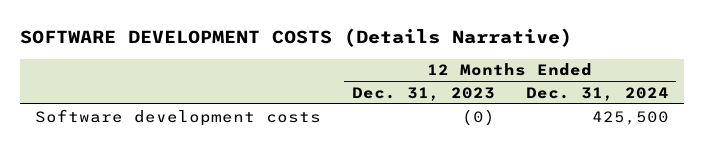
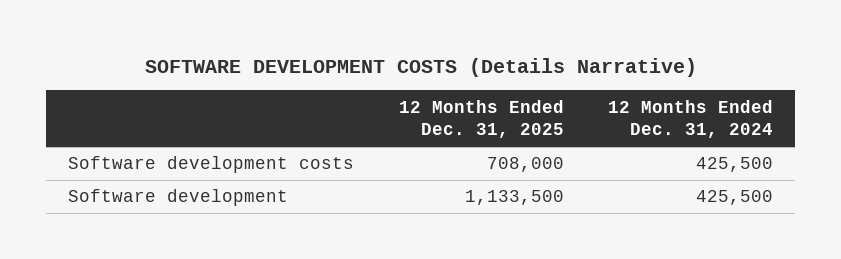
[351,86,495,101] Dec. 31, 2023 -> none
none -> [398,99,564,139] 12 Months Ended Dec. 31, 2025
none -> [68,189,289,207] Software development

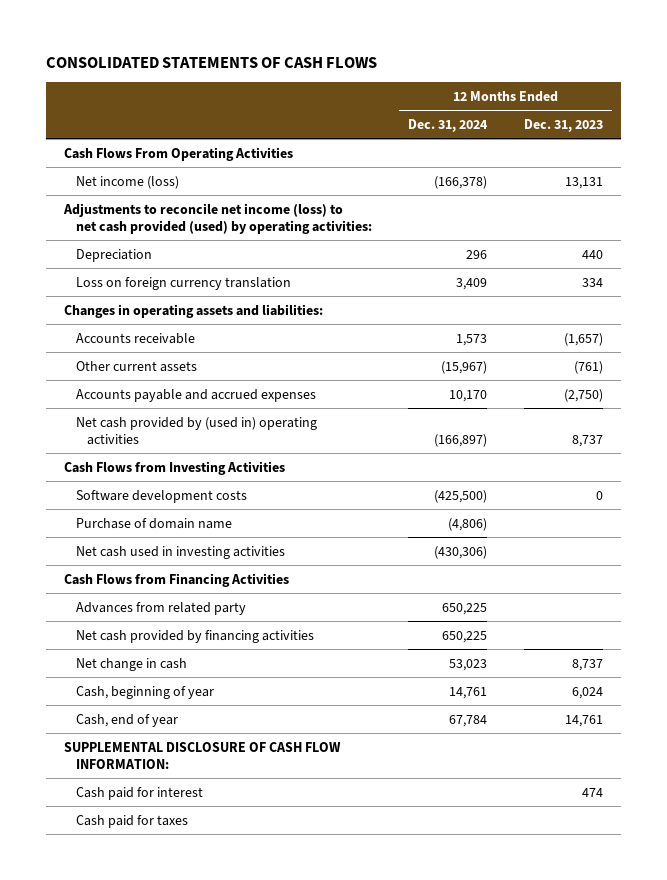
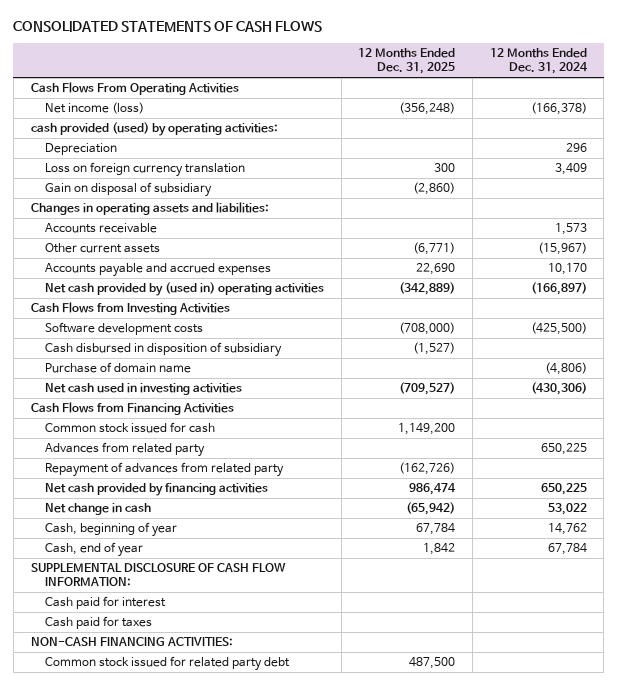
[524,118,604,132] Dec. 31, 2023 -> none
none -> [358,48,456,75] 12 Months Ended Dec. 31, 2025
[63,202,372,234] Adjustments to reconcile net income (loss) to net cash provided (used) by operating activities: -> [30,122,278,137] cash provided (used) by operating activities:
none -> [44,182,212,198] Gain on disposal of subsidiary
none -> [44,342,282,358] Cash disbursed in disposition of subsidiary
none -> [44,422,215,434] Common stock issued for cash
none -> [44,462,284,478] Repayment of advances from related party
[449,658,488,671] 53,023 -> [547,503,587,516] 53,022
[449,686,488,699] 14,761 -> [547,523,587,536] 14,762
none -> [30,637,233,648] NON-CASH FINANCING ACTIVITIES:
none -> [44,656,290,672] Common stock issued for related party debt

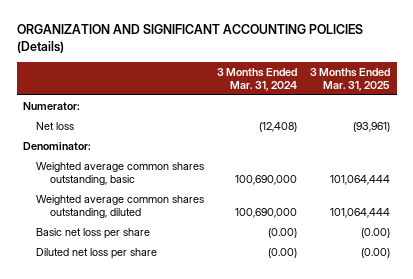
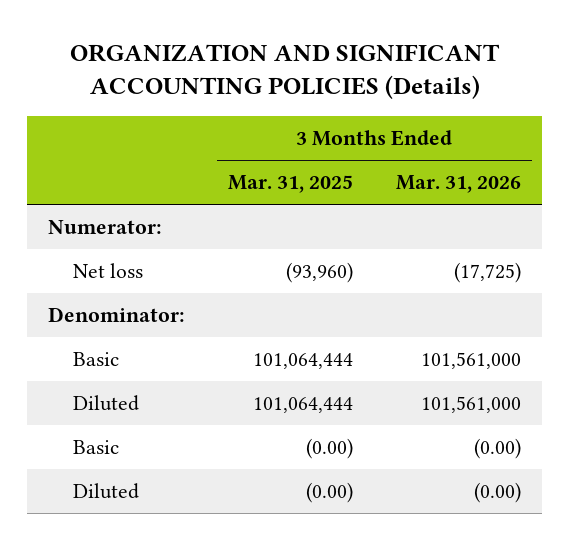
[217,67,298,92] 3 Months Ended Mar. 31, 2024 -> none
none -> [395,175,521,194] Mar. 31, 2026
[353,121,391,132] (93,961) -> [286,262,354,284] (93,960)
[36,161,205,185] Weighted average common shares outstanding, basic -> [72,352,119,367] Basic
[36,194,205,218] Weighted average common shares outstanding, diluted -> [72,395,139,412] Diluted
[36,227,151,239] Basic net loss per share -> [72,440,119,455] Basic
[36,247,158,259] Diluted net loss per share -> [72,483,139,500] Diluted

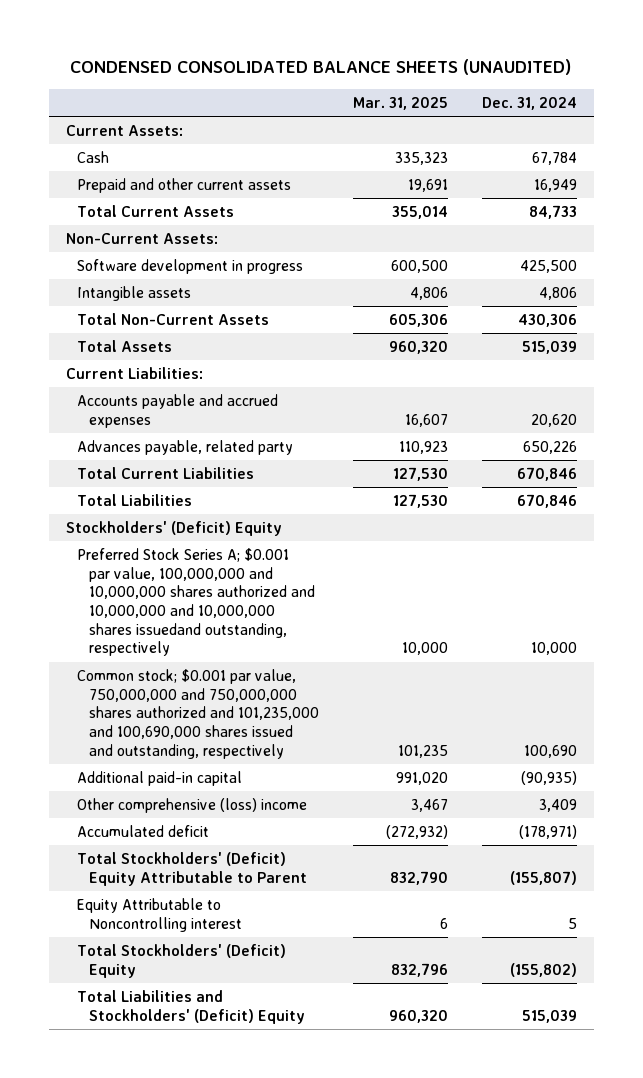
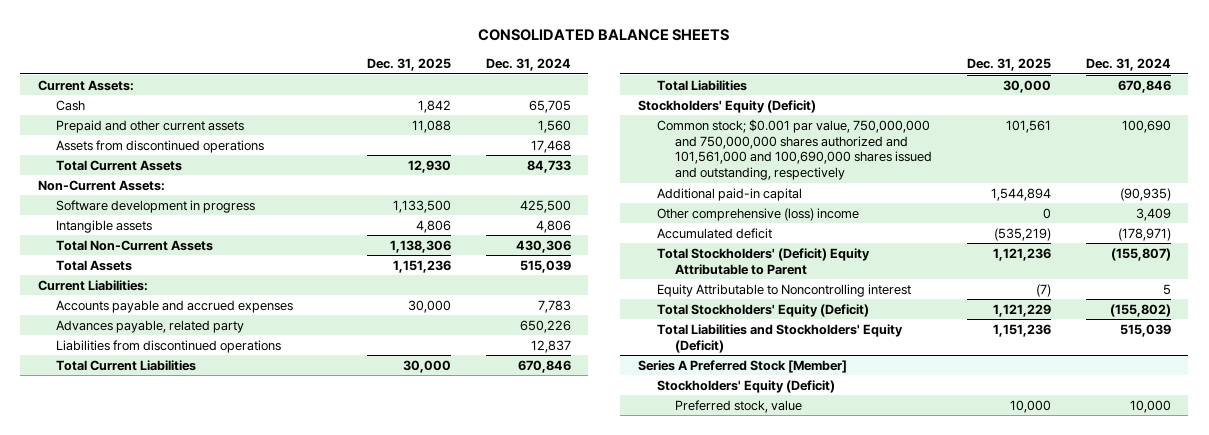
[70,59,572,76] CONDENSED CONSOLIDATED BALANCE SHEETS (UNAUDITED) -> [478,29,730,42] CONSOLIDATED BALANCE SHEETS
[352,96,448,110] Mar. 31, 2025 -> none
none -> [366,57,451,71] Dec. 31, 2025
[531,151,577,165] 67,784 -> [528,99,571,113] 65,705
[533,178,577,192] 16,949 -> [537,119,571,133] 1,560
none -> [56,139,265,153] Assets from discontinued operations
[530,413,577,427] 20,620 -> [537,299,571,313] 7,783
none -> [56,339,282,353] Liabilities from discontinued operations
[77,547,315,657] Preferred Stock Series A; $0.001 par value, 100,000,000 and 10,000,000 shares authorized and 10,000,000 and 10,000,000 shares issuedand outstanding, respectively -> none
[65,520,282,536] Stockholders' (Deficit) Equity -> [637,99,816,113] Stockholders' Equity (Deficit)
[77,668,319,759] Common stock; $0.001 par value, 750,000,000 and 750,000,000 shares authorized and 101,235,000 and 100,690,000 shares issued and outstanding, respectively -> [656,118,933,181] Common stock; $0.001 par value, 750,000,000 and 750,000,000 shares authorized and 101,561,000 and 100,690,000 shares issued and outstanding, respectively
[77,943,287,978] Total Stockholders' (Deficit) Equity -> [656,303,869,317] Total Stockholders' Equity (Deficit)
[77,989,305,1024] Total Liabilities and Stockholders' (Deficit) Equity -> [656,323,903,353] Total Liabilities and Stockholders' Equity (Deficit)
none -> [637,359,847,373] Series A Preferred Stock [Member]
none -> [656,379,835,393] Stockholders' Equity (Deficit)
none -> [675,399,803,413] Preferred stock, value

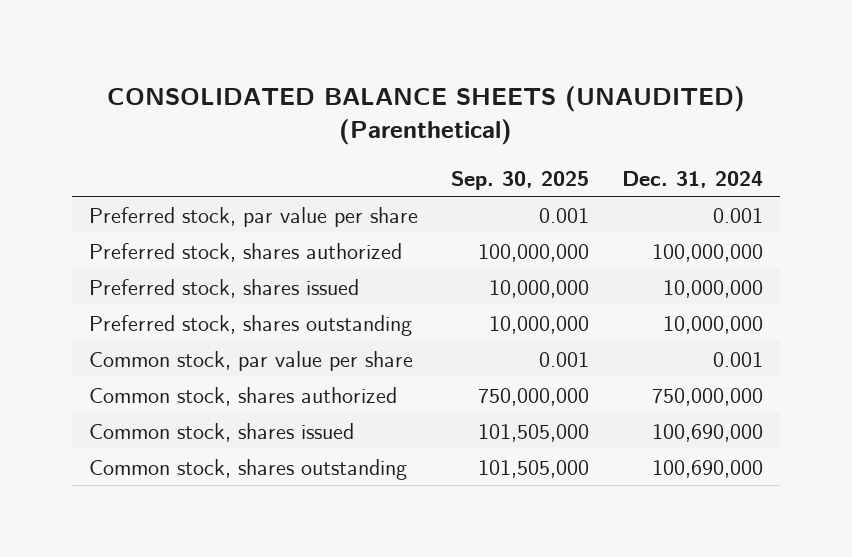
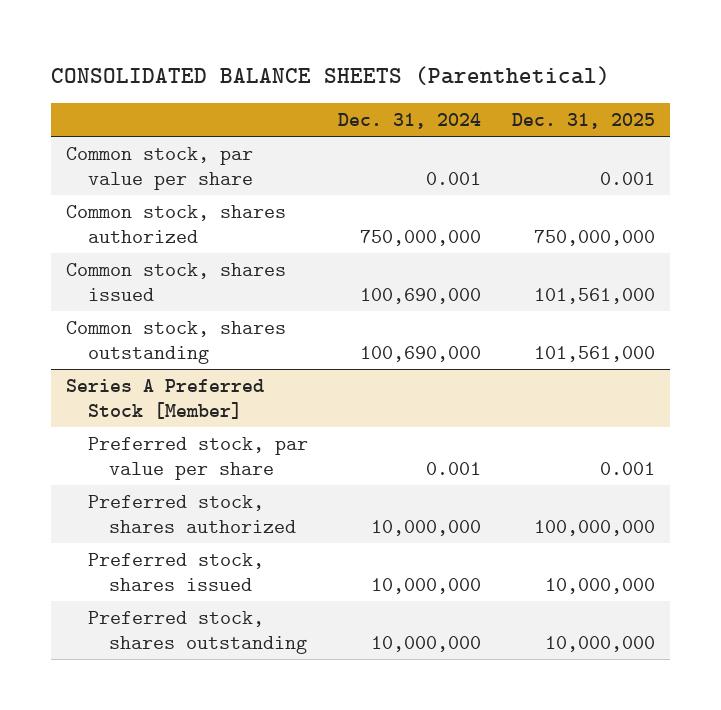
[106,86,745,146] CONSOLIDATED BALANCE SHEETS (UNAUDITED) (Parenthetical) -> [51,65,611,85] CONSOLIDATED BALANCE SHEETS (Parenthetical)
[450,170,589,190] Sep. 30, 2025 -> none
none -> [511,113,655,130] Dec. 31, 2025
[88,206,418,227] Preferred stock, par value per share -> none
[88,242,402,262] Preferred stock, shares authorized -> none
[88,278,359,298] Preferred stock, shares issued -> none
[88,314,412,336] Preferred stock, shares outstanding -> none
none -> [66,378,265,419] Series A Preferred Stock [Member]
none -> [87,436,308,480] Preferred stock, par value per share
none -> [87,494,297,533] Preferred stock, shares authorized
none -> [87,552,264,591] Preferred stock, shares issued
none -> [87,610,308,654] Preferred stock, shares outstanding

